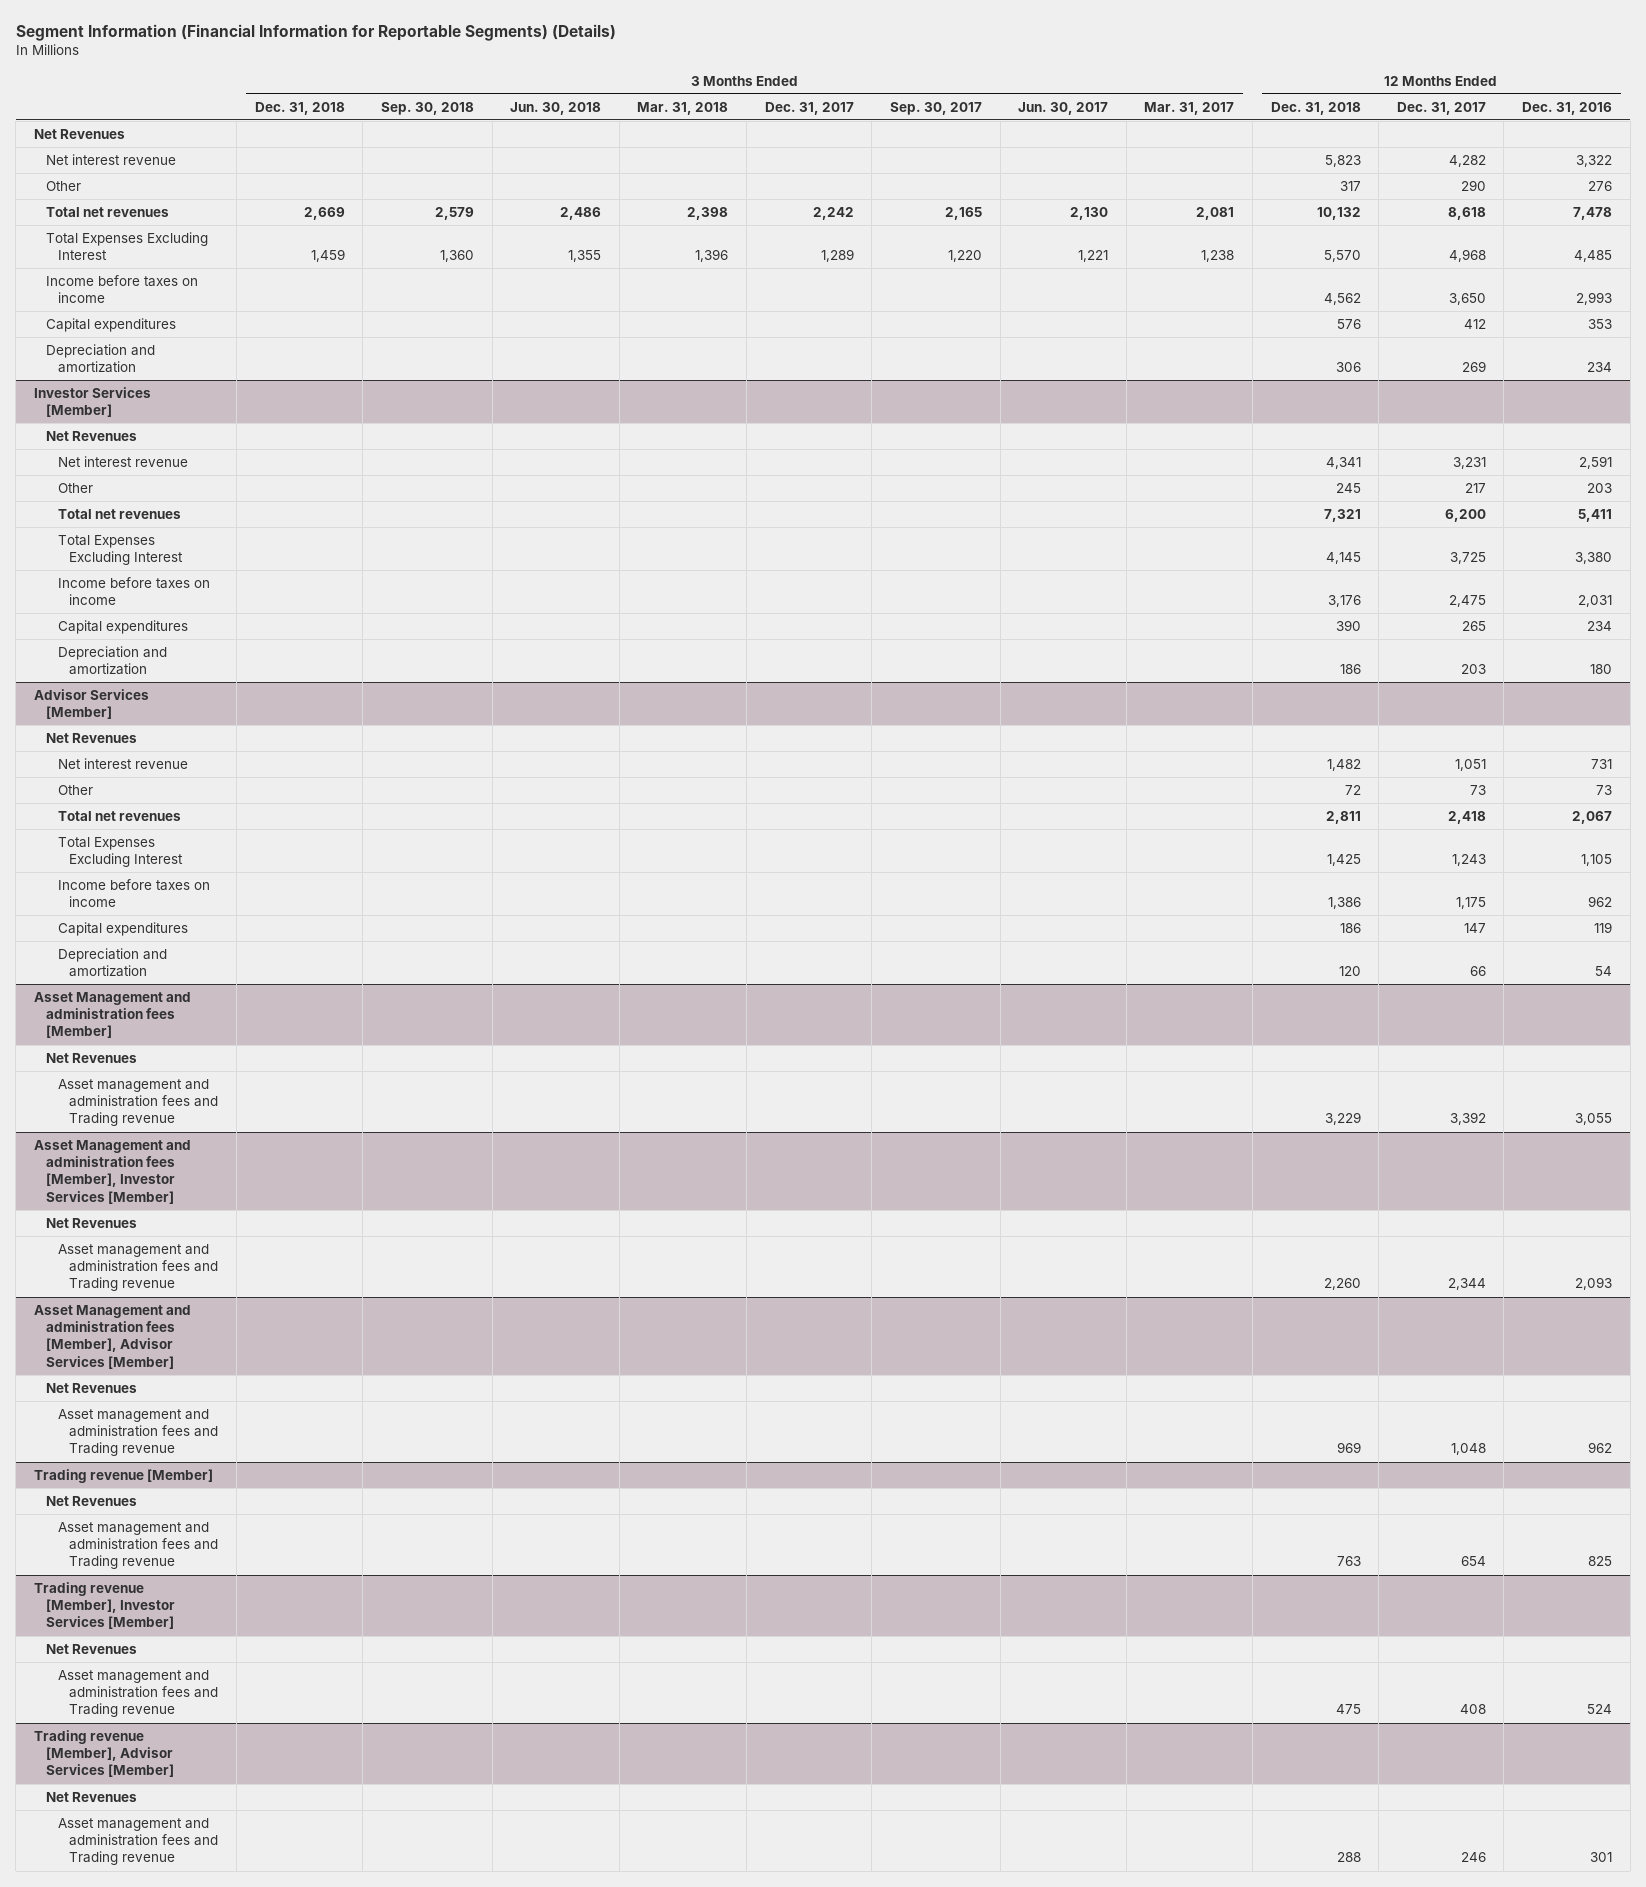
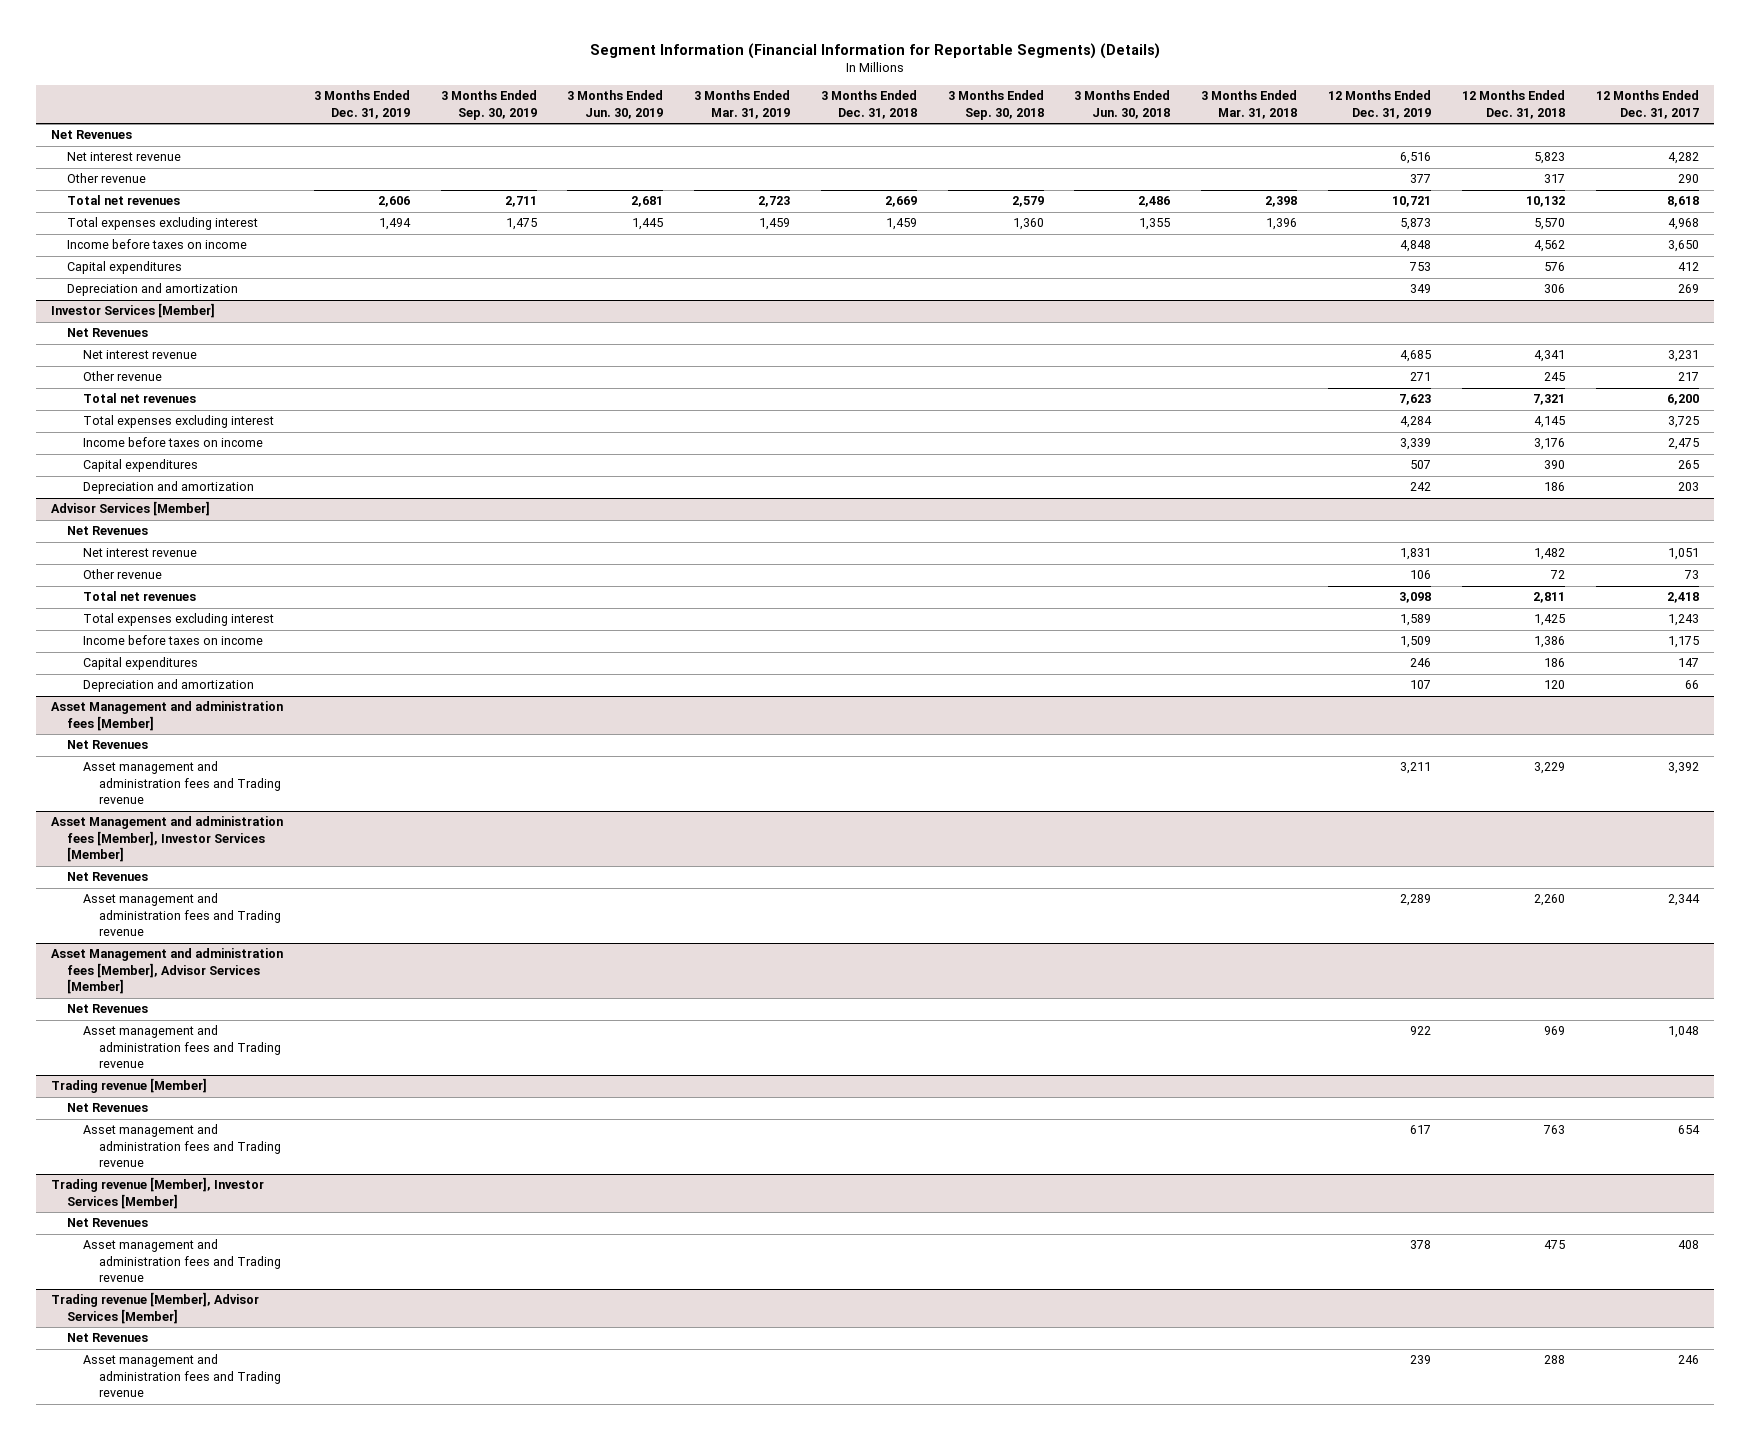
[764,101,854,115] Dec. 31, 2017 -> none
[889,101,982,115] Sep. 30, 2017 -> none
[1018,101,1109,115] Jun. 30, 2017 -> none
[1144,101,1235,115] Mar. 31, 2017 -> none
[1522,101,1613,115] Dec. 31, 2016 -> none
none -> [313,90,410,119] 3 Months Ended Dec. 31, 2019
none -> [440,90,537,120] 3 Months Ended Sep. 30, 2019
none -> [567,90,664,119] 3 Months Ended Jun. 30, 2019
none -> [694,90,791,119] 3 Months Ended Mar. 31, 2019
none -> [1328,90,1432,119] 12 Months Ended Dec. 31, 2019
[45,180,81,191] Other -> [66,173,146,184] Other revenue
[45,231,208,261] Total Expenses Excluding Interest -> [66,217,258,231] Total expenses excluding interest
[57,482,93,493] Other -> [82,371,162,382] Other revenue
[57,534,184,566] Total Expenses Excluding Interest -> [82,415,274,429] Total expenses excluding interest
[57,784,93,795] Other -> [82,569,162,580] Other revenue
[57,836,184,868] Total Expenses Excluding Interest -> [82,613,274,627] Total expenses excluding interest

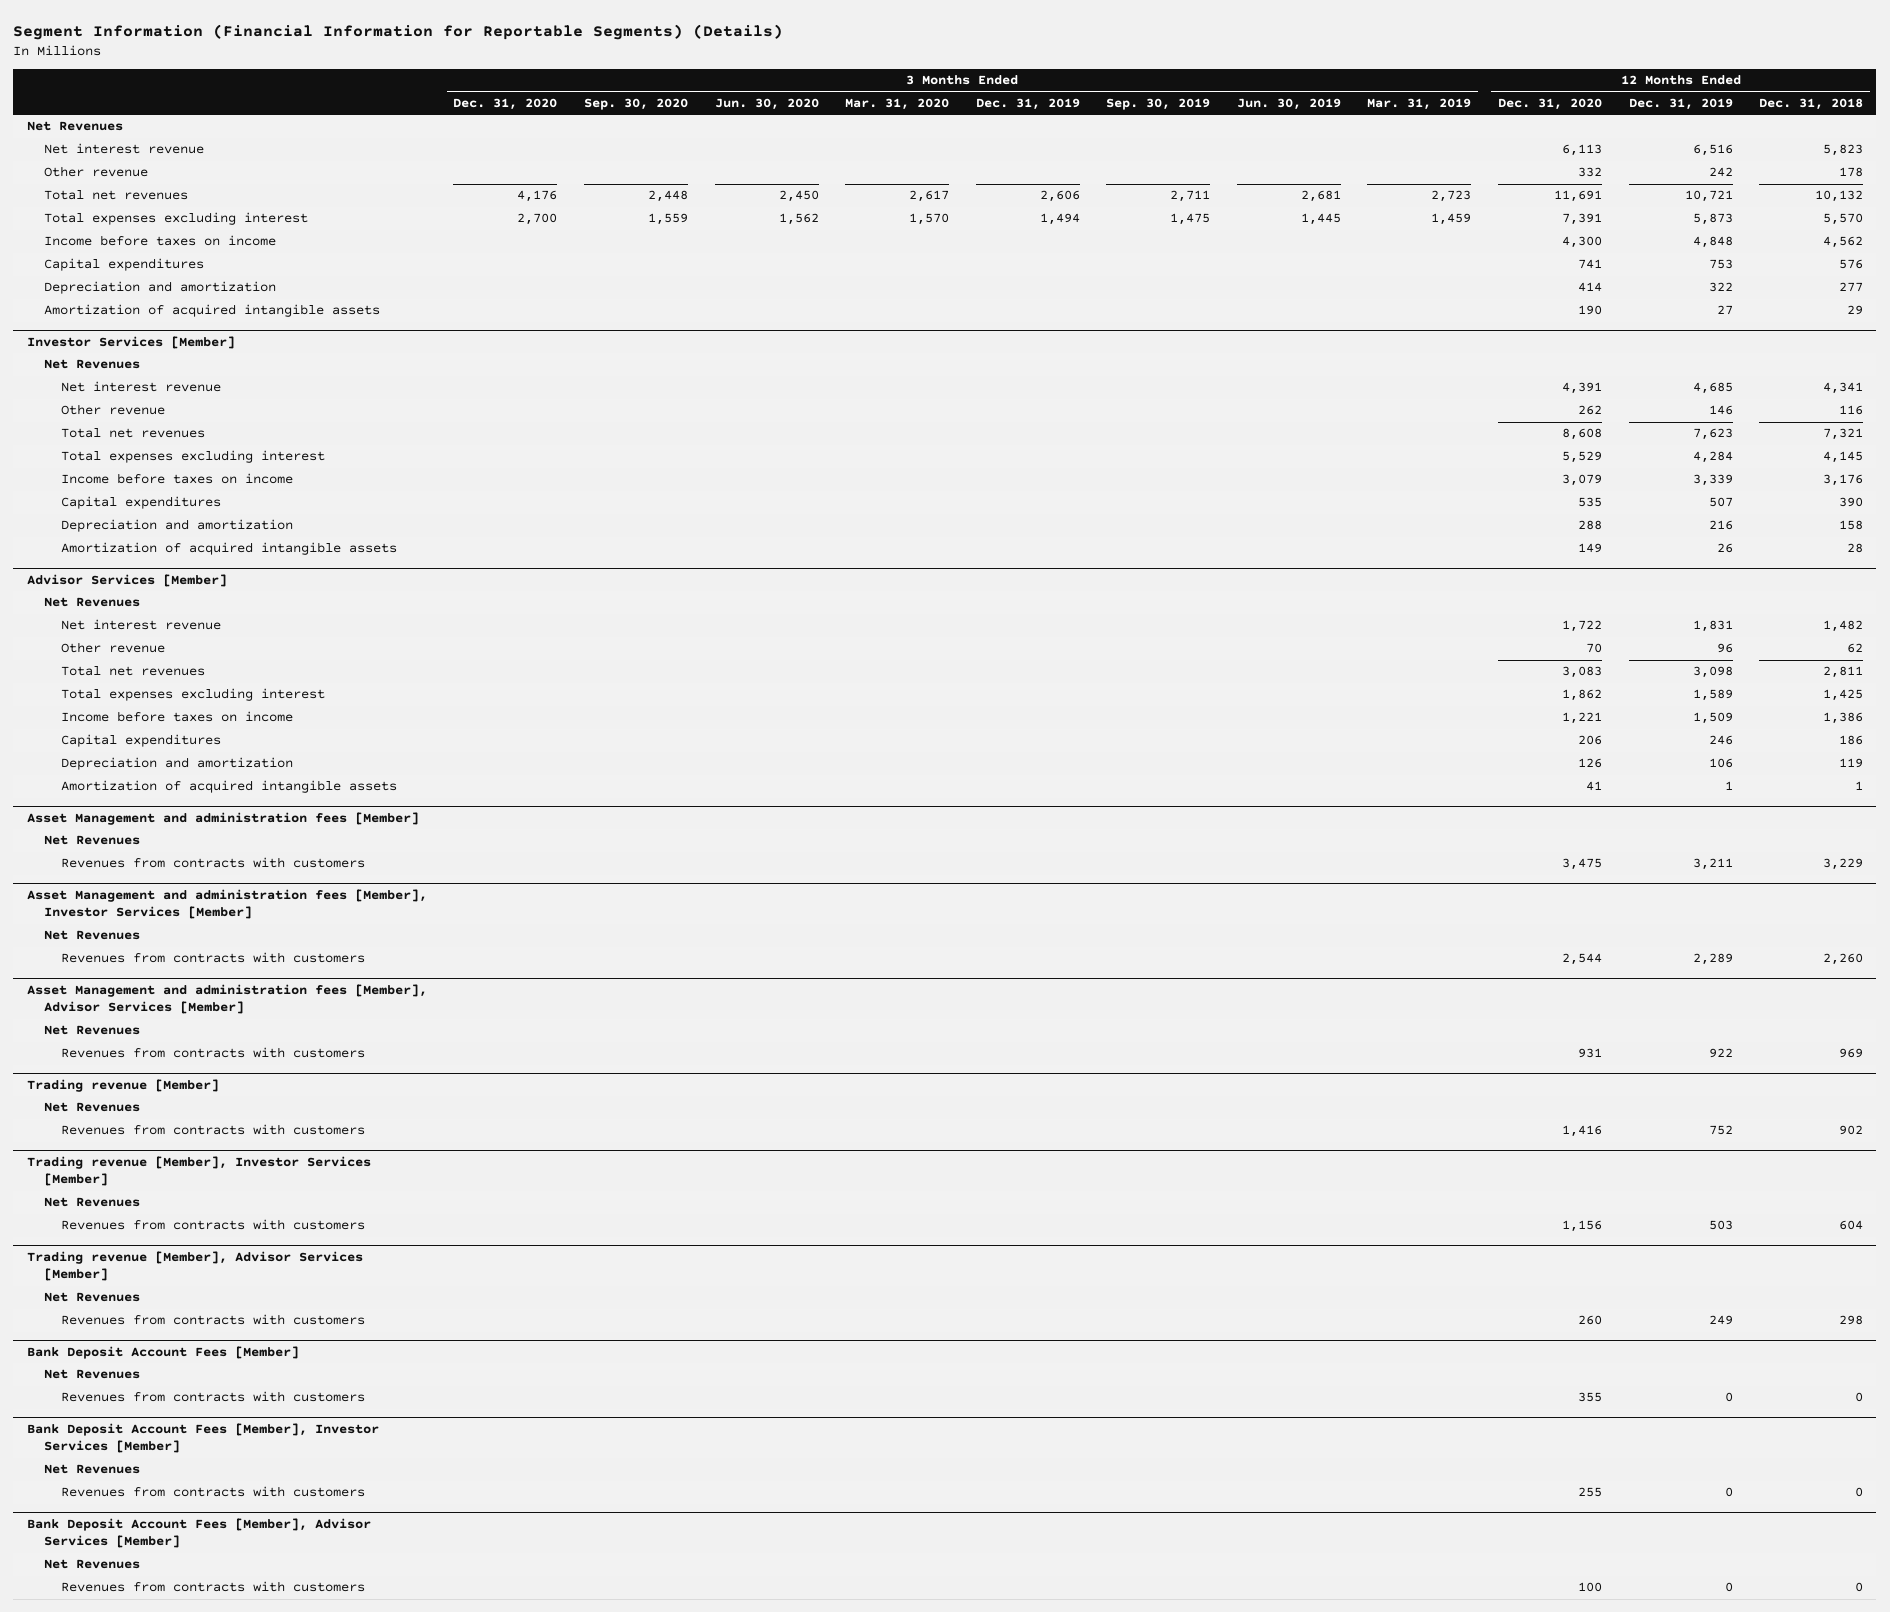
[820,90,917,119] 3 Months Ended Dec. 31, 2018 -> none
[947,90,1044,120] 3 Months Ended Sep. 30, 2018 -> none
[1074,90,1171,119] 3 Months Ended Jun. 30, 2018 -> none
[1201,90,1298,119] 3 Months Ended Mar. 31, 2018 -> none
[1595,90,1699,119] 12 Months Ended Dec. 31, 2017 -> none
none -> [453,97,558,110] Dec. 31, 2020
none -> [583,97,688,110] Sep. 30, 2020
none -> [714,97,819,110] Jun. 30, 2020
none -> [845,97,950,110] Mar. 31, 2020
none -> [1497,97,1602,110] Dec. 31, 2020
[1410,174,1432,184] 377 -> [1708,167,1733,178] 242
[1543,174,1565,184] 317 -> [1839,167,1864,178] 178
[1410,284,1432,294] 349 -> [1708,282,1733,293] 322
[1543,284,1565,294] 306 -> [1839,282,1864,293] 277
none -> [43,304,380,318] Amortization of acquired intangible assets
[1410,372,1432,382] 271 -> [1708,405,1733,416] 146
[1543,372,1565,382] 245 -> [1839,405,1864,416] 116
[1410,482,1432,492] 242 -> [1708,520,1733,531] 216
[1543,482,1565,492] 186 -> [1839,520,1864,531] 158
none -> [61,542,398,556] Amortization of acquired intangible assets
[1410,570,1432,580] 106 -> [1716,643,1733,654] 96
[1549,570,1565,580] 72 -> [1847,643,1864,654] 62
[1410,680,1432,690] 107 -> [1708,758,1733,769] 106
[1543,680,1565,690] 120 -> [1839,758,1864,769] 119
none -> [61,780,398,794] Amortization of acquired intangible assets
[82,761,281,805] Asset management and administration fees and Trading revenue -> [61,857,366,869] Revenues from contracts with customers
[82,893,281,937] Asset management and administration fees and Trading revenue -> [61,952,366,964] Revenues from contracts with customers
[82,1025,281,1069] Asset management and administration fees and Trading revenue -> [61,1047,366,1059] Revenues from contracts with customers
[82,1124,281,1168] Asset management and administration fees and Trading revenue -> none
none -> [61,1124,366,1136] Revenues from contracts with customers
[82,1239,281,1283] Asset management and administration fees and Trading revenue -> none
none -> [61,1219,366,1231] Revenues from contracts with customers
[82,1354,281,1398] Asset management and administration fees and Trading revenue -> none
none -> [61,1314,366,1326] Revenues from contracts with customers
none -> [26,1346,299,1360] Bank Deposit Account Fees [Member]
none -> [43,1369,140,1380] Net Revenues
none -> [61,1391,366,1403] Revenues from contracts with customers
none -> [26,1423,379,1454] Bank Deposit Account Fees [Member], Investor Services [Member]
none -> [43,1464,140,1475] Net Revenues
none -> [61,1486,366,1498] Revenues from contracts with customers
none -> [26,1518,371,1549] Bank Deposit Account Fees [Member], Advisor Services [Member]
none -> [43,1559,140,1570] Net Revenues
none -> [61,1581,366,1593] Revenues from contracts with customers

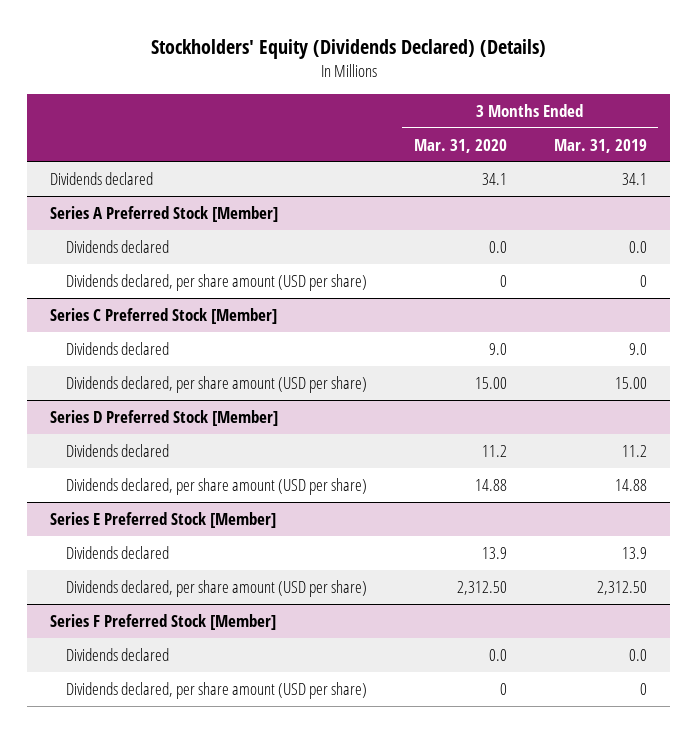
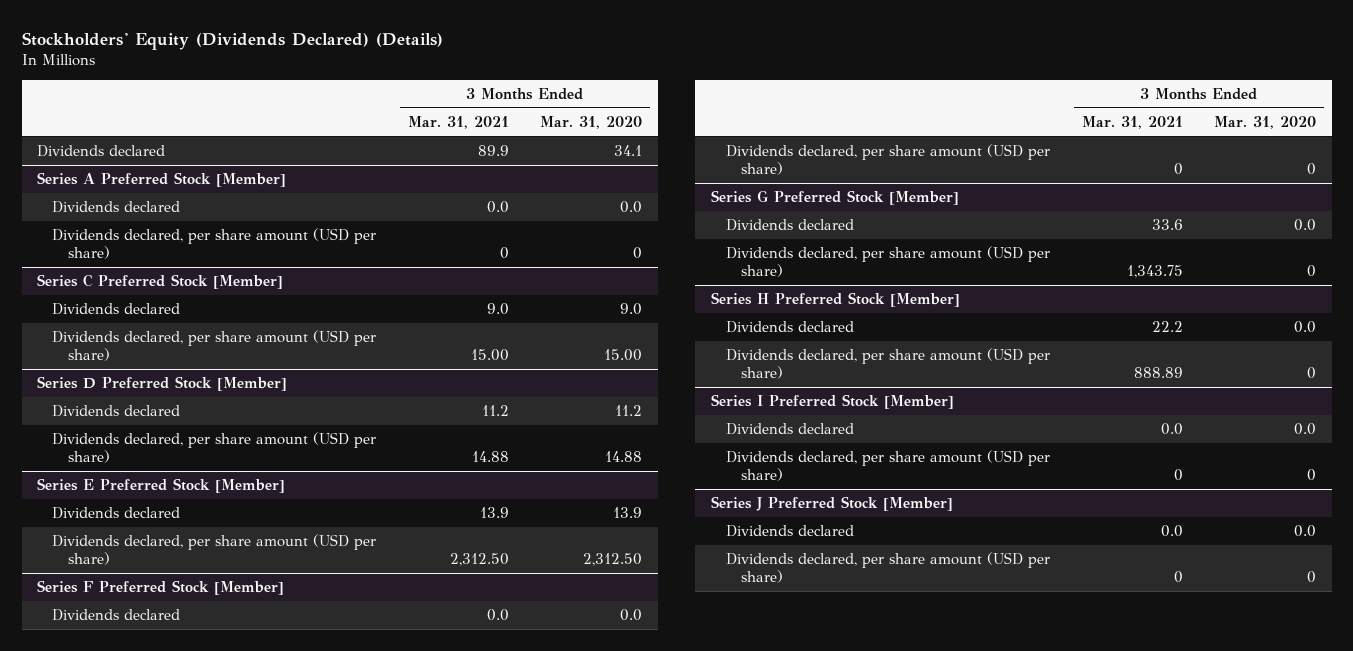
[553,138,647,153] Mar. 31, 2019 -> none
none -> [407,116,509,130] Mar. 31, 2021
none -> [710,190,959,206] Series G Preferred Stock [Member]
none -> [726,219,855,232] Dividends declared
none -> [726,246,1051,278] Dividends declared, per share amount (USD per share)
none -> [710,292,960,308] Series H Preferred Stock [Member]
none -> [726,321,855,334] Dividends declared
none -> [726,348,1051,380] Dividends declared, per share amount (USD per share)
none -> [710,394,954,410] Series I Preferred Stock [Member]
none -> [726,423,855,436] Dividends declared
none -> [726,450,1051,482] Dividends declared, per share amount (USD per share)
none -> [710,496,953,512] Series J Preferred Stock [Member]
none -> [726,525,855,538] Dividends declared
none -> [726,552,1051,584] Dividends declared, per share amount (USD per share)

